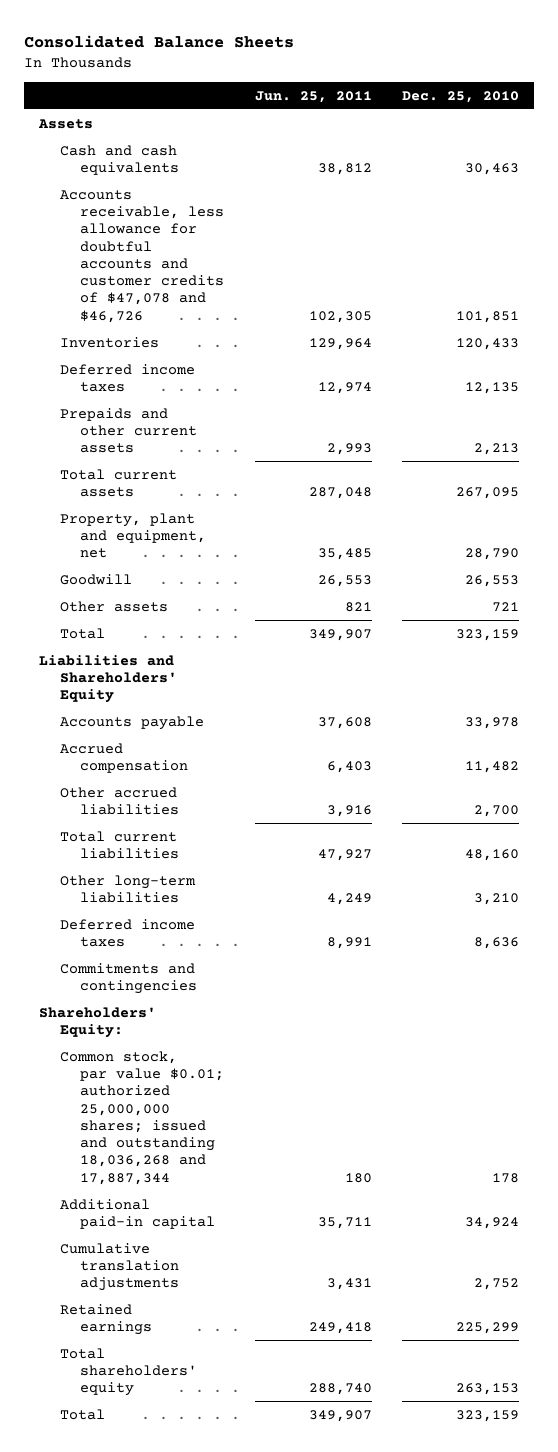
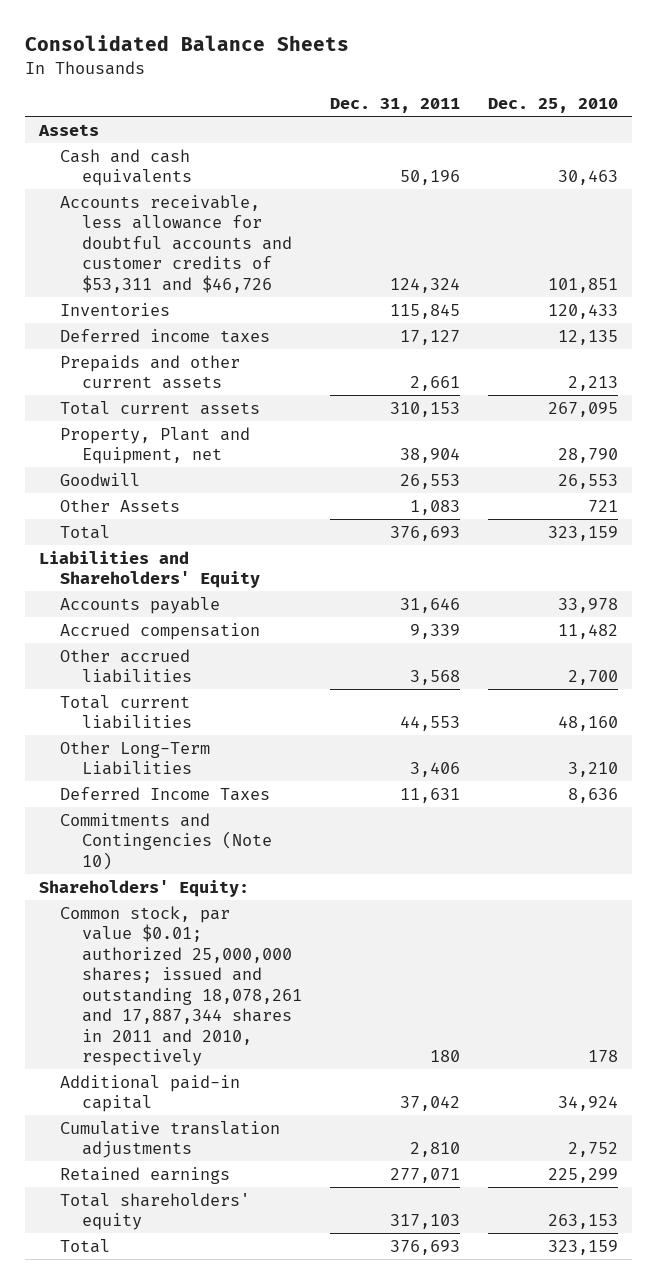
[254,90,372,103] Jun. 25, 2011 -> none
none -> [329,98,460,114] Dec. 31, 2011
[59,189,225,323] Accounts receivable, less allowance for doubtful accounts and customer credits of $47,078 and $46,726 -> [60,194,292,293] Accounts receivable, less allowance for doubtful accounts and customer credits of $53,311 and $46,726
[59,512,207,559] Property, plant and equipment, net -> [60,426,251,465] Property, Plant and Equipment, net
[59,600,168,612] Other assets -> [60,498,181,512] Other Assets
[59,874,196,903] Other long-term liabilities -> [60,740,211,776] Other Long-Term Liabilities
[59,918,195,947] Deferred income taxes -> [60,786,271,801] Deferred Income Taxes
[59,962,198,994] Commitments and contingencies -> [60,812,272,870] Commitments and Contingencies (Note 10)
[59,1050,225,1185] Common stock, par value $0.01; authorized 25,000,000 shares; issued and outstanding 18,036,268 and 17,887,344 -> [60,905,302,1067] Common stock, par value $0.01; authorized 25,000,000 shares; issued and outstanding 18,078,261 and 17,887,344 shares in 2011 and 2010, respectively

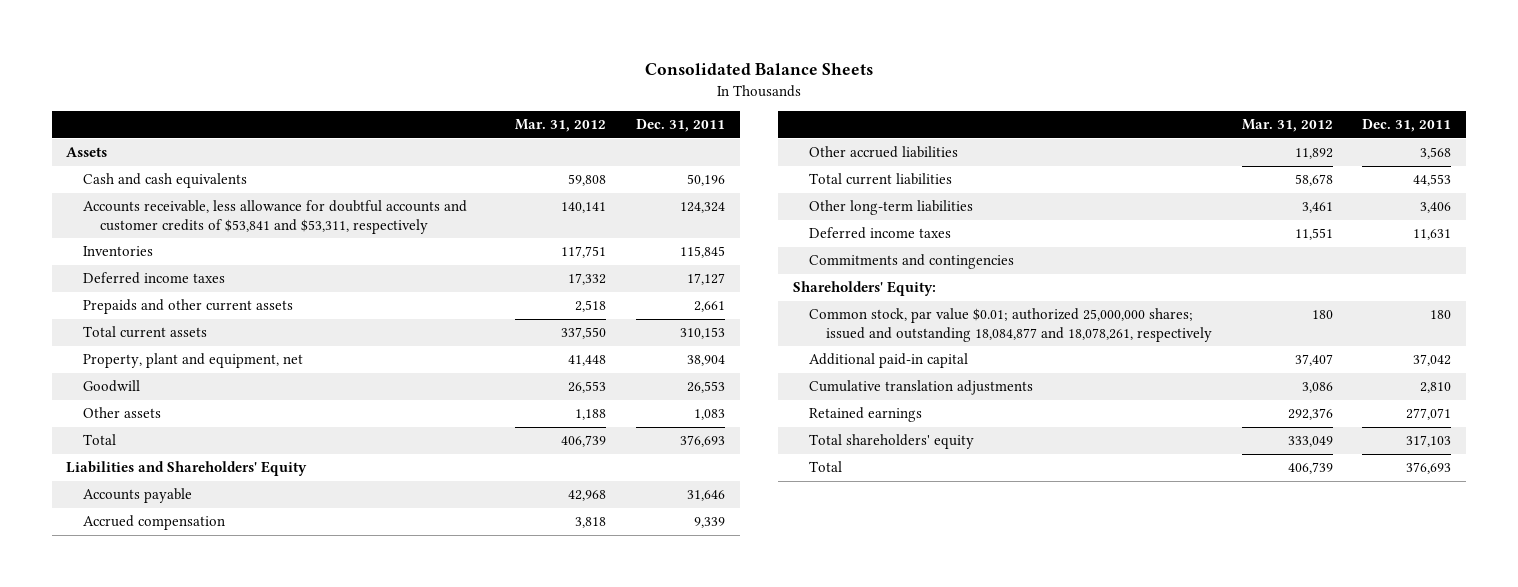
[487,98,618,114] Dec. 25, 2010 -> none
none -> [515,119,607,133] Mar. 31, 2012
[60,194,292,293] Accounts receivable, less allowance for doubtful accounts and customer credits of $53,311 and $46,726 -> [83,200,468,234] Accounts receivable, less allowance for doubtful accounts and customer credits of $53,841 and $53,311, respectively
[60,426,251,465] Property, Plant and Equipment, net -> [83,353,304,369] Property, plant and equipment, net
[60,498,181,512] Other Assets -> [83,407,162,419] Other assets
[60,740,211,776] Other Long-Term Liabilities -> [809,200,974,216] Other long-term liabilities
[60,786,271,801] Deferred Income Taxes -> [809,227,952,240] Deferred income taxes
[60,812,272,870] Commitments and Contingencies (Note 10) -> [809,254,1015,270] Commitments and contingencies
[60,905,302,1067] Common stock, par value $0.01; authorized 25,000,000 shares; issued and outstanding 18,078,261 and 17,887,344 shares in 2011 and 2010, respectively -> [809,308,1212,342] Common stock, par value $0.01; authorized 25,000,000 shares; issued and outstanding 18,084,877 and 18,078,261, respectively

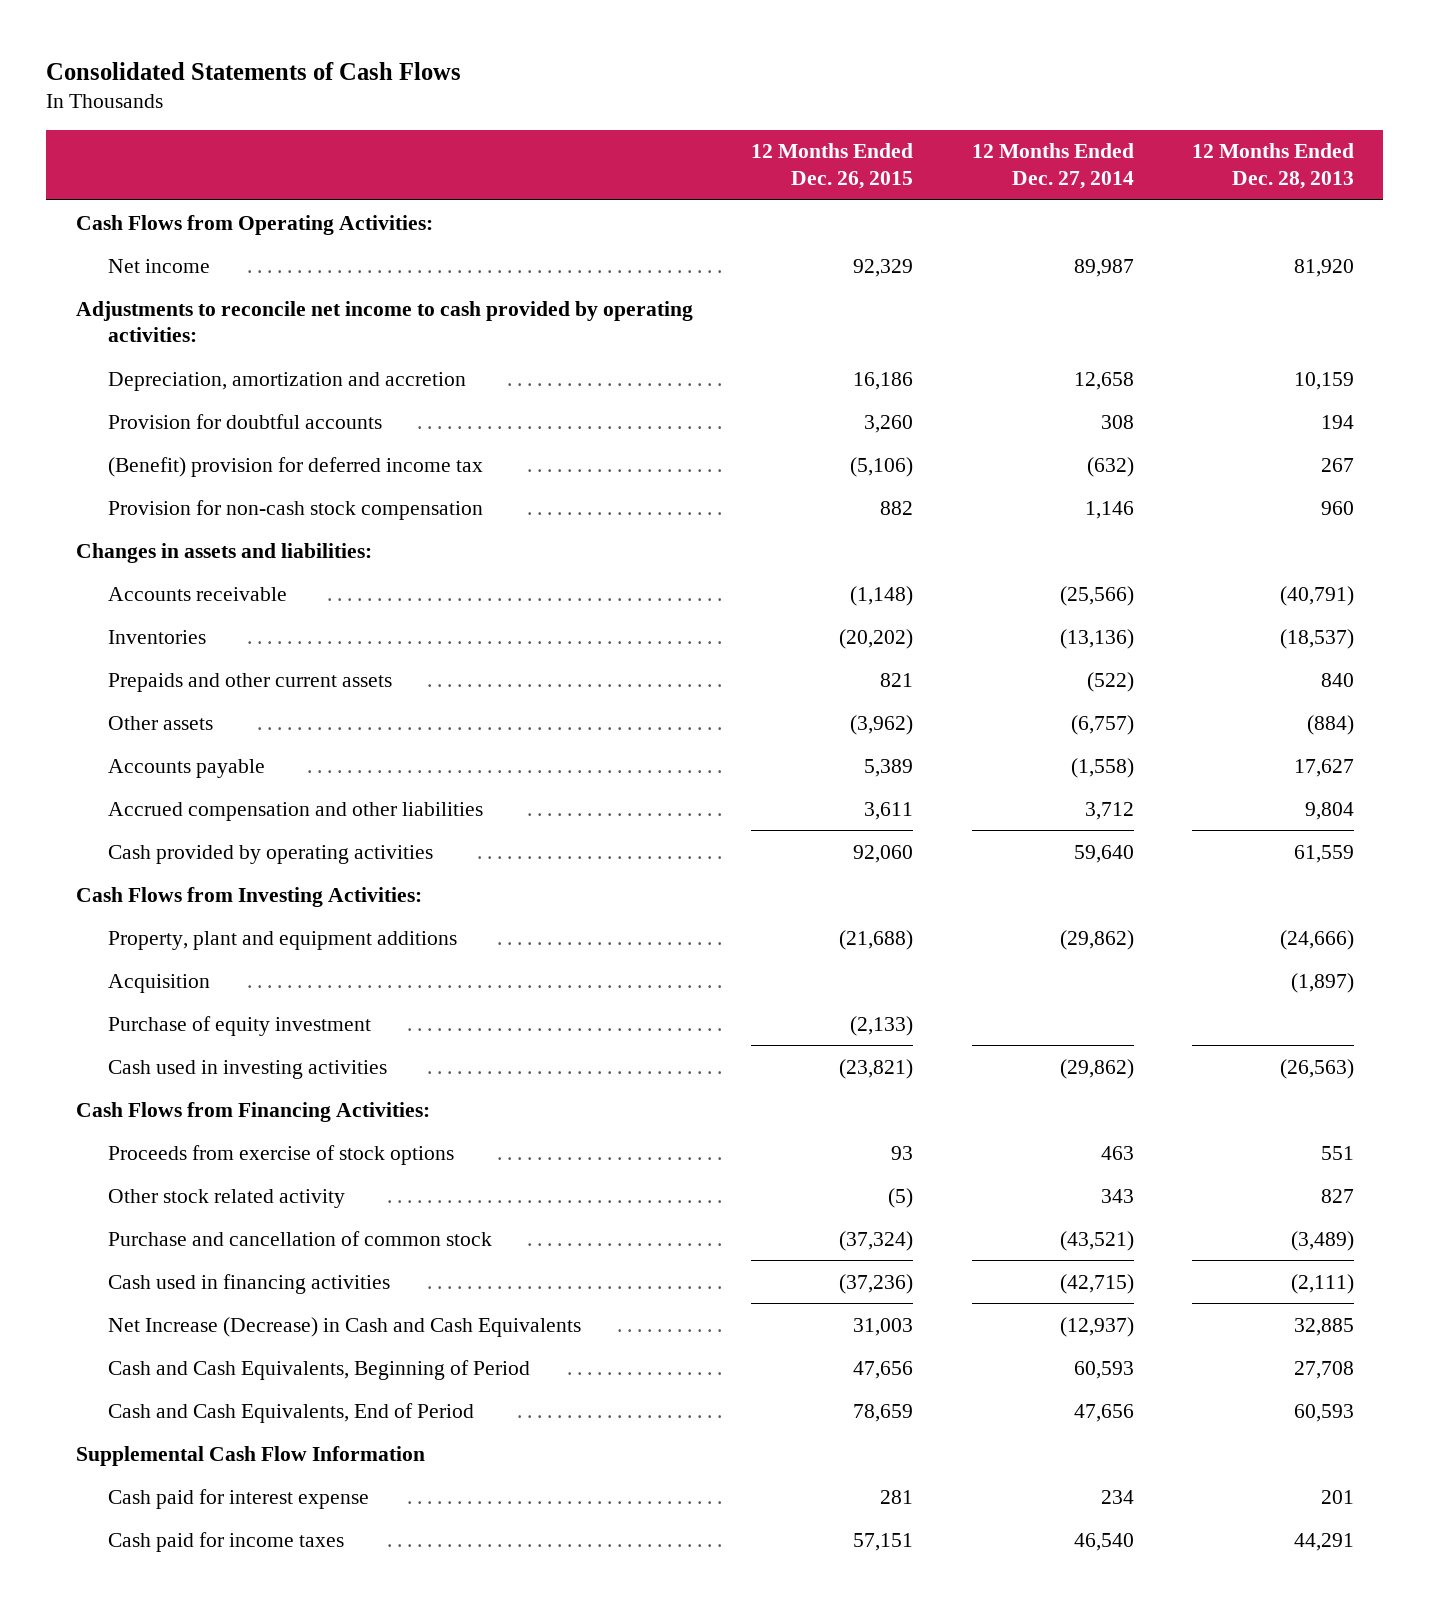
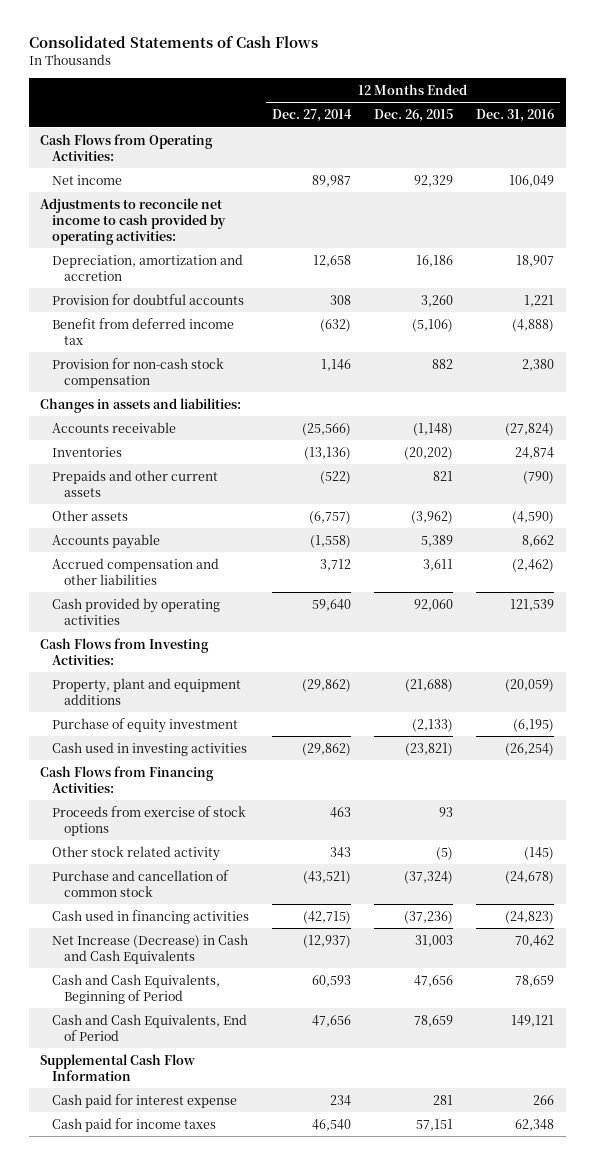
[1192,143,1355,190] 12 Months Ended Dec. 28, 2013 -> none
none -> [476,109,555,123] Dec. 31, 2016
[107,456,483,477] (Benefit) provision for deferred income tax -> [51,317,234,345] Benefit from deferred income tax
[107,973,210,993] Acquisition -> none

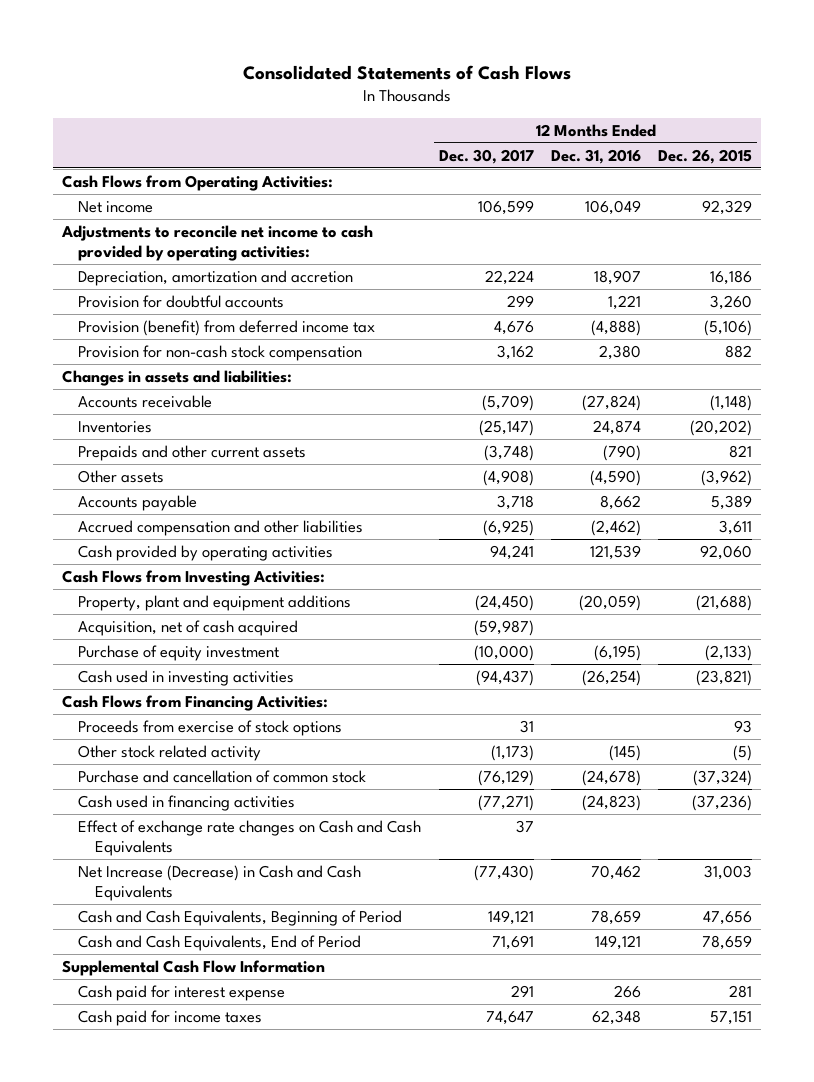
[271,109,352,123] Dec. 27, 2014 -> none
none -> [438,148,534,164] Dec. 30, 2017
[51,317,234,345] Benefit from deferred income tax -> [78,319,376,336] Provision (benefit) from deferred income tax
none -> [78,619,299,636] Acquisition, net of cash acquired
none -> [78,819,422,857] Effect of exchange rate changes on Cash and Cash Equivalents

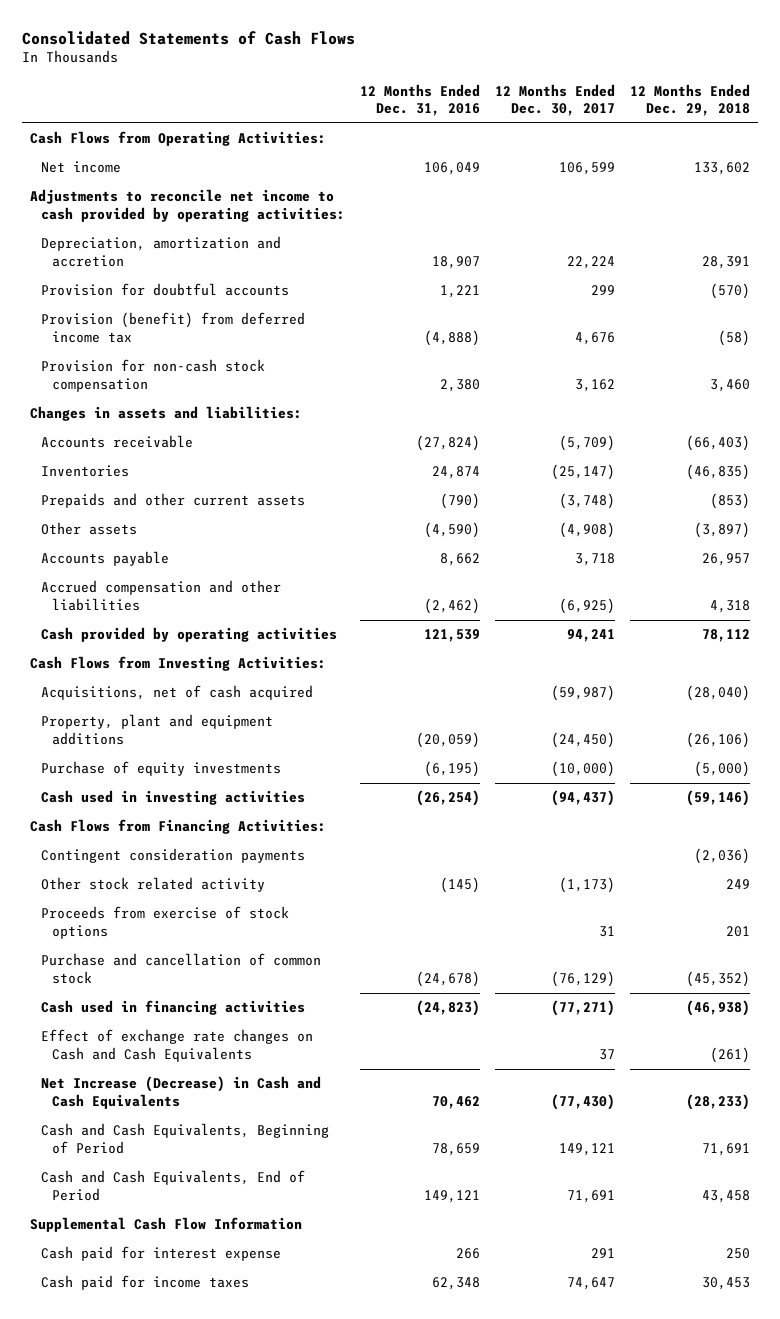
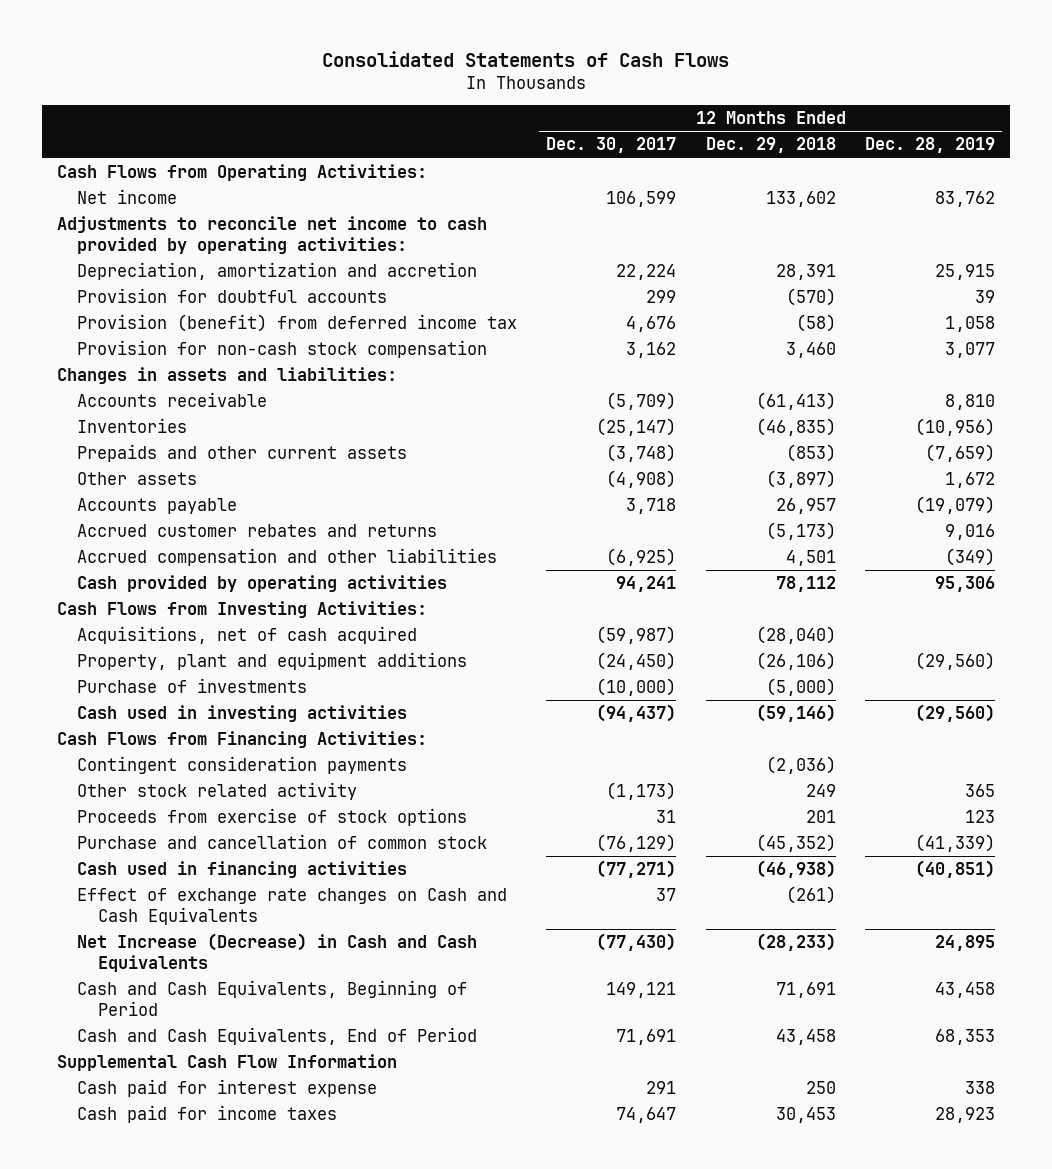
[359,83,480,117] 12 Months Ended Dec. 31, 2016 -> none
none -> [865,137,996,154] Dec. 28, 2019
[686,435,751,452] (66,403) -> [755,391,836,410] (61,413)
none -> [77,523,438,537] Accrued customer rebates and returns
[710,600,751,614] 4,318 -> [785,549,836,566] 4,501
[40,761,281,777] Purchase of equity investments -> [77,677,308,693] Purchase of investments

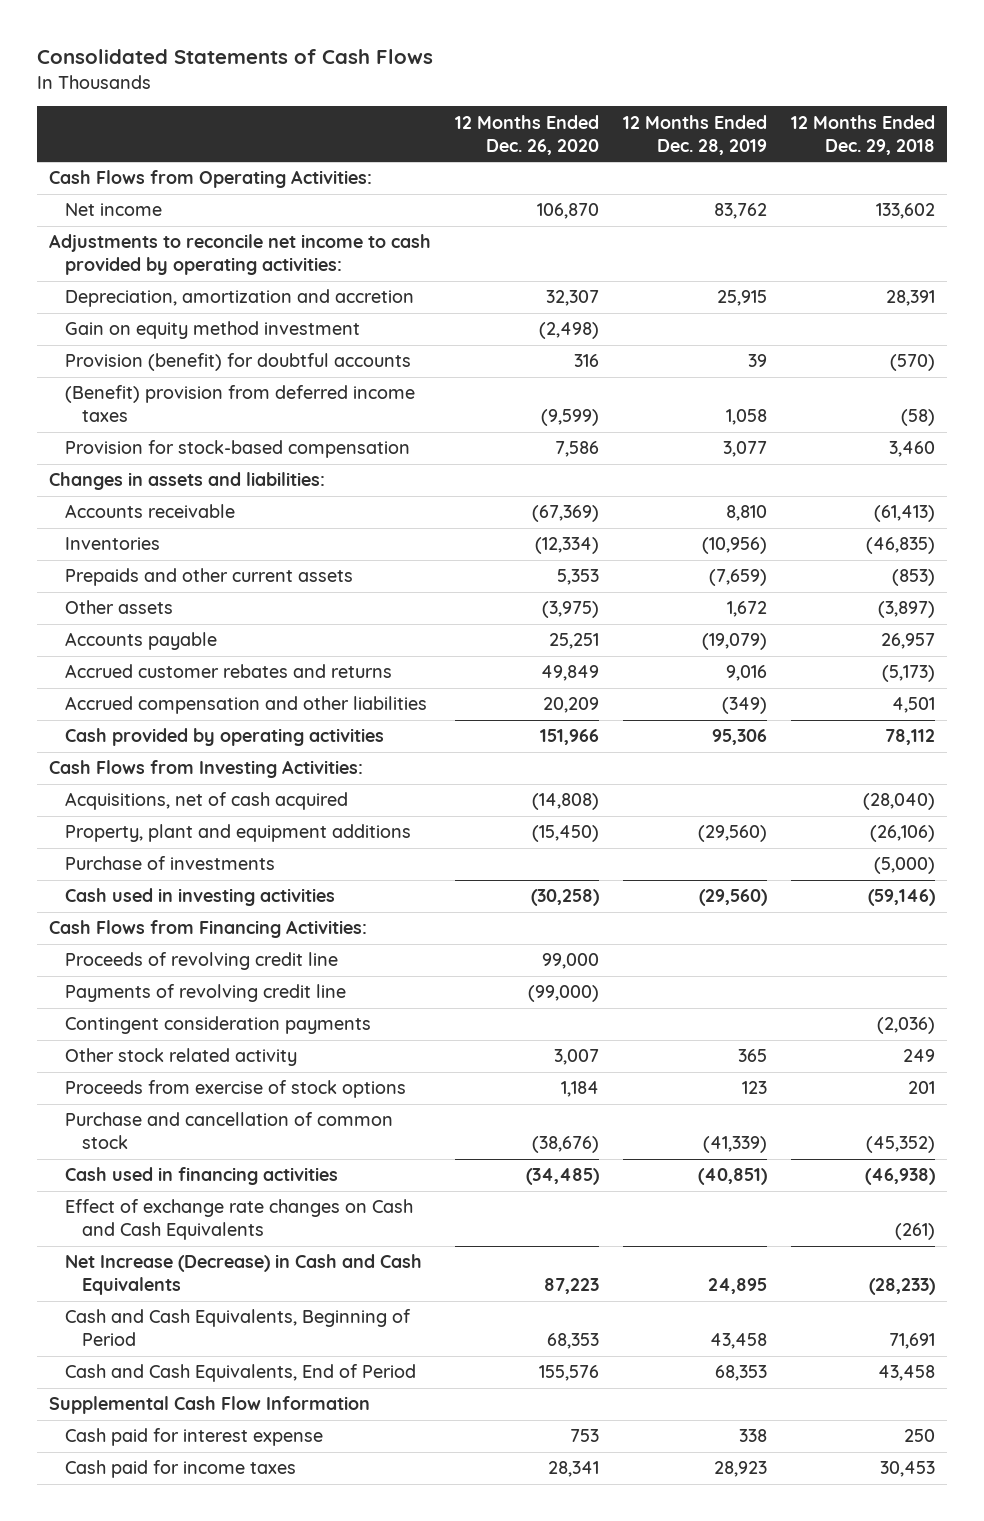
[546,137,677,154] Dec. 30, 2017 -> none
none -> [454,114,599,155] 12 Months Ended Dec. 26, 2020
none -> [65,321,361,340] Gain on equity method investment
[77,287,388,303] Provision for doubtful accounts -> [65,353,412,372] Provision (benefit) for doubtful accounts
[77,313,518,332] Provision (benefit) from deferred income tax -> [65,385,416,423] (Benefit) provision from deferred income taxes
[77,339,488,358] Provision for non-cash stock compensation -> [65,440,411,459] Provision for stock-based compensation
none -> [65,952,339,971] Proceeds of revolving credit line
none -> [65,984,347,1003] Payments of revolving credit line

